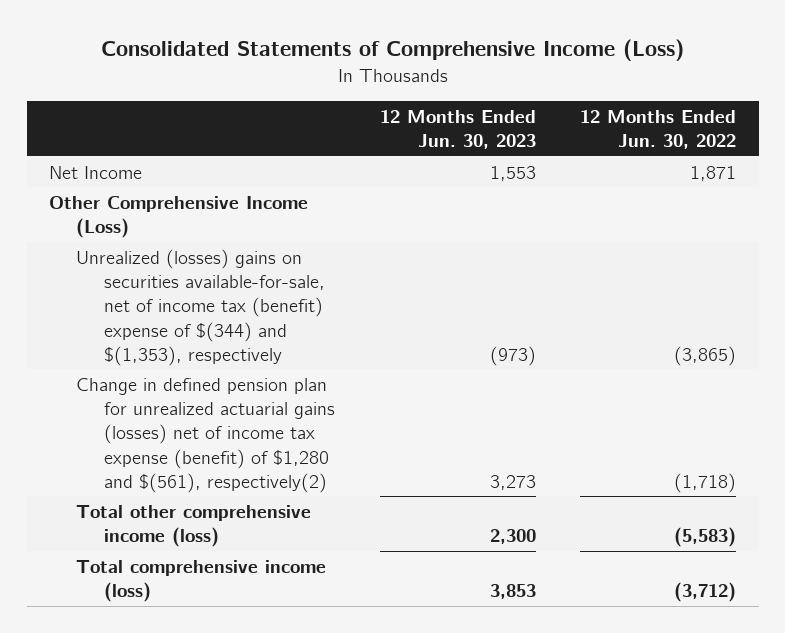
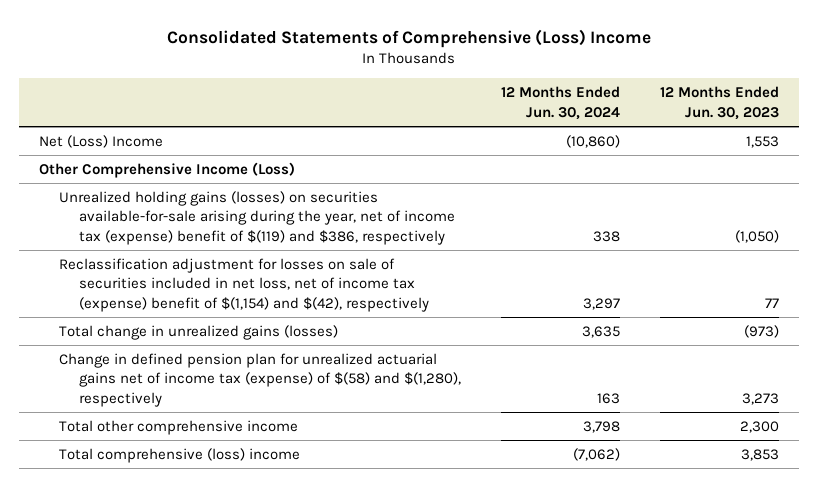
[100,39,684,62] Consolidated Statements of Comprehensive Income (Loss) -> [167,28,652,48] Consolidated Statements of Comprehensive (Loss) Income
[580,110,737,150] 12 Months Ended Jun. 30, 2022 -> none
none -> [501,86,621,120] 12 Months Ended Jun. 30, 2024
[49,165,143,179] Net Income -> [38,134,163,148] Net (Loss) Income
[76,248,325,366] Unrealized (losses) gains on securities available-for-sale, net of income tax (benefit) expense of $(344) and $(1,353), respectively -> [59,190,456,246] Unrealized holding gains (losses) on securities available-for-sale arising during the year, net of income tax (expense) benefit of $(119) and $386, respectively
[489,345,536,366] (973) -> [735,230,780,244] (1,050)
none -> [59,257,430,313] Reclassification adjustment for losses on sale of securities included in net loss, net of income tax (expense) benefit of $(1,154) and $(42), respectively
none -> [59,324,339,340] Total change in unrealized gains (losses)
[76,377,335,493] Change in defined pension plan for unrealized actuarial gains (losses) net of income tax expense (benefit) of $1,280 and $(561), respectively(2) -> [59,352,462,408] Change in defined pension plan for unrealized actuarial gains net of income tax (expense) of $(58) and $(1,280), respectively
[76,504,312,548] Total other comprehensive income (loss) -> [59,419,299,435] Total other comprehensive income
[76,559,327,603] Total comprehensive income (loss) -> [59,447,301,463] Total comprehensive (loss) income

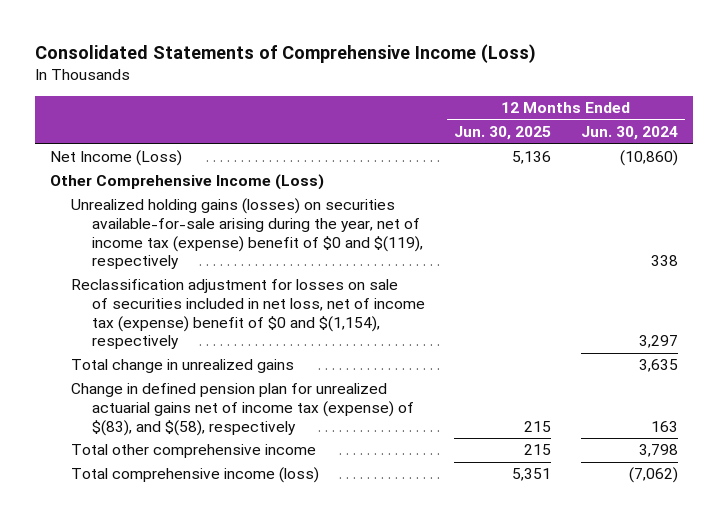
[167,28,652,48] Consolidated Statements of Comprehensive (Loss) Income -> [35,44,537,64] Consolidated Statements of Comprehensive Income (Loss)
[660,86,780,120] 12 Months Ended Jun. 30, 2023 -> none
none -> [454,126,552,141] Jun. 30, 2025
[38,134,163,148] Net (Loss) Income -> [50,150,183,167] Net Income (Loss)
[59,190,456,246] Unrealized holding gains (losses) on securities available-for-sale arising during the year, net of income tax (expense) benefit of $(119) and $386, respectively -> [70,198,423,270] Unrealized holding gains (losses) on securities available-for-sale arising during the year, net of income tax (expense) benefit of $0 and $(119), respectively
[59,257,430,313] Reclassification adjustment for losses on sale of securities included in net loss, net of income tax (expense) benefit of $(1,154) and $(42), respectively -> [70,279,425,350] Reclassification adjustment for losses on sale of securities included in net loss, net of income tax (expense) benefit of $0 and $(1,154), respectively
[59,324,339,340] Total change in unrealized gains (losses) -> [70,359,294,374] Total change in unrealized gains
[59,352,462,408] Change in defined pension plan for unrealized actuarial gains net of income tax (expense) of $(58) and $(1,280), respectively -> [70,383,414,436] Change in defined pension plan for unrealized actuarial gains net of income tax (expense) of $(83), and $(58), respectively
[59,447,301,463] Total comprehensive (loss) income -> [70,467,319,484] Total comprehensive income (loss)

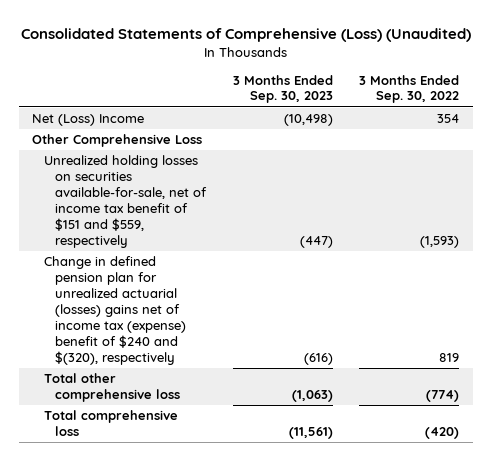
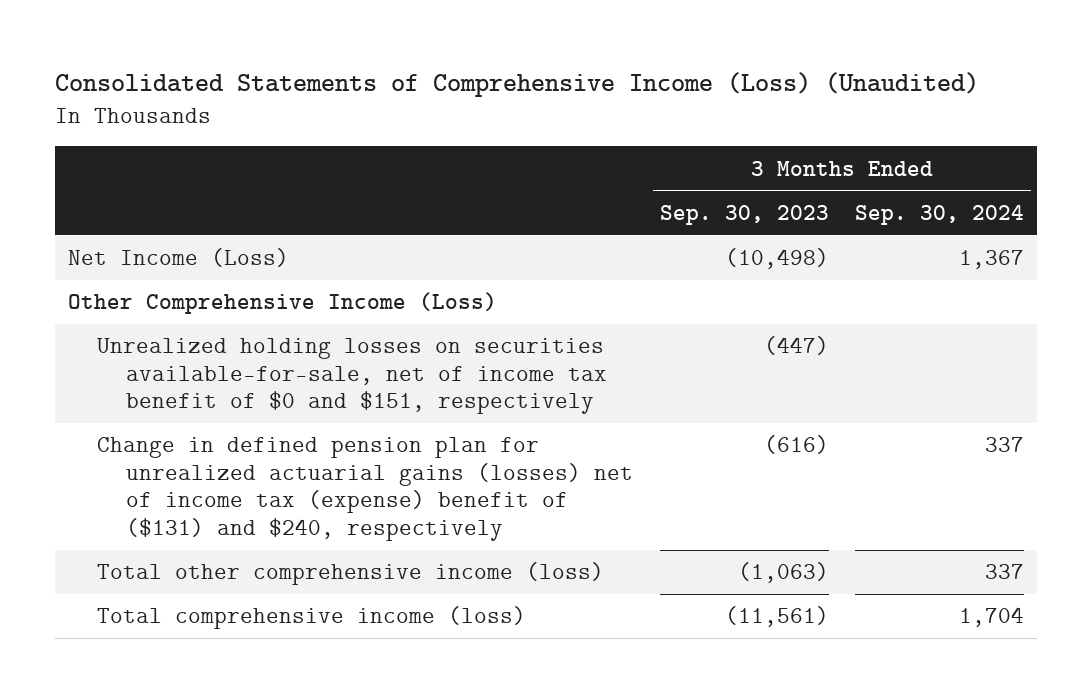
[20,28,471,43] Consolidated Statements of Comprehensive (Loss) (Unaudited) -> [54,72,979,98] Consolidated Statements of Comprehensive Income (Loss) (Unaudited)
[359,74,460,104] 3 Months Ended Sep. 30, 2022 -> none
none -> [855,204,1025,225] Sep. 30, 2024
[32,114,145,127] Net (Loss) Income -> [68,248,290,268] Net Income (Loss)
[32,134,203,148] Other Comprehensive Loss -> [68,292,498,315] Other Comprehensive Income (Loss)
[43,155,208,248] Unrealized holding losses on securities available-for-sale, net of income tax benefit of $151 and $559, respectively -> [97,338,608,415] Unrealized holding losses on securities available-for-sale, net of income tax benefit of $0 and $151, respectively
[43,256,187,365] Change in defined pension plan for unrealized actuarial (losses) gains net of income tax (expense) benefit of $240 and $(320), respectively -> [97,437,634,541] Change in defined pension plan for unrealized actuarial gains (losses) net of income tax (expense) benefit of ($131) and $240, respectively
[43,373,181,403] Total other comprehensive loss -> [97,562,605,586] Total other comprehensive income (loss)
[43,410,178,437] Total comprehensive loss -> [97,606,527,630] Total comprehensive income (loss)

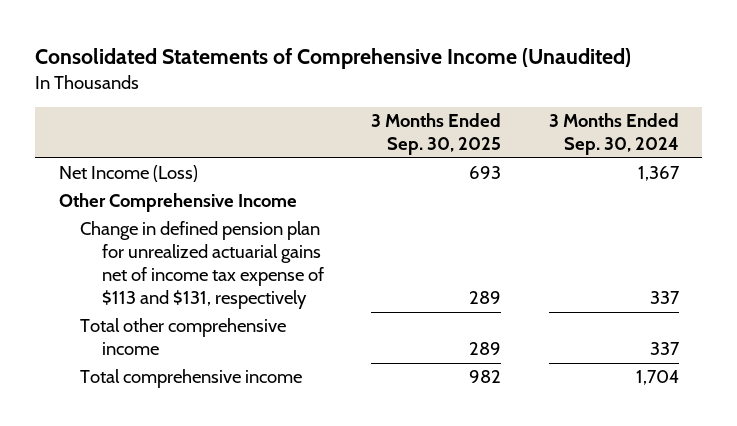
[54,72,979,98] Consolidated Statements of Comprehensive Income (Loss) (Unaudited) -> [34,47,631,69] Consolidated Statements of Comprehensive Income (Unaudited)
[659,204,829,225] Sep. 30, 2023 -> none
none -> [371,113,502,156] 3 Months Ended Sep. 30, 2025
[97,338,608,415] Unrealized holding losses on securities available-for-sale, net of income tax benefit of $0 and $151, respectively -> none
[68,292,498,315] Other Comprehensive Income (Loss) -> [58,193,297,213] Other Comprehensive Income
[97,437,634,541] Change in defined pension plan for unrealized actuarial gains (losses) net of income tax (expense) benefit of ($131) and $240, respectively -> [80,221,325,310] Change in defined pension plan for unrealized actuarial gains net of income tax expense of $113 and $131, respectively
[97,562,605,586] Total other comprehensive income (loss) -> [80,318,287,356] Total other comprehensive income
[97,606,527,630] Total comprehensive income (loss) -> [80,369,303,389] Total comprehensive income

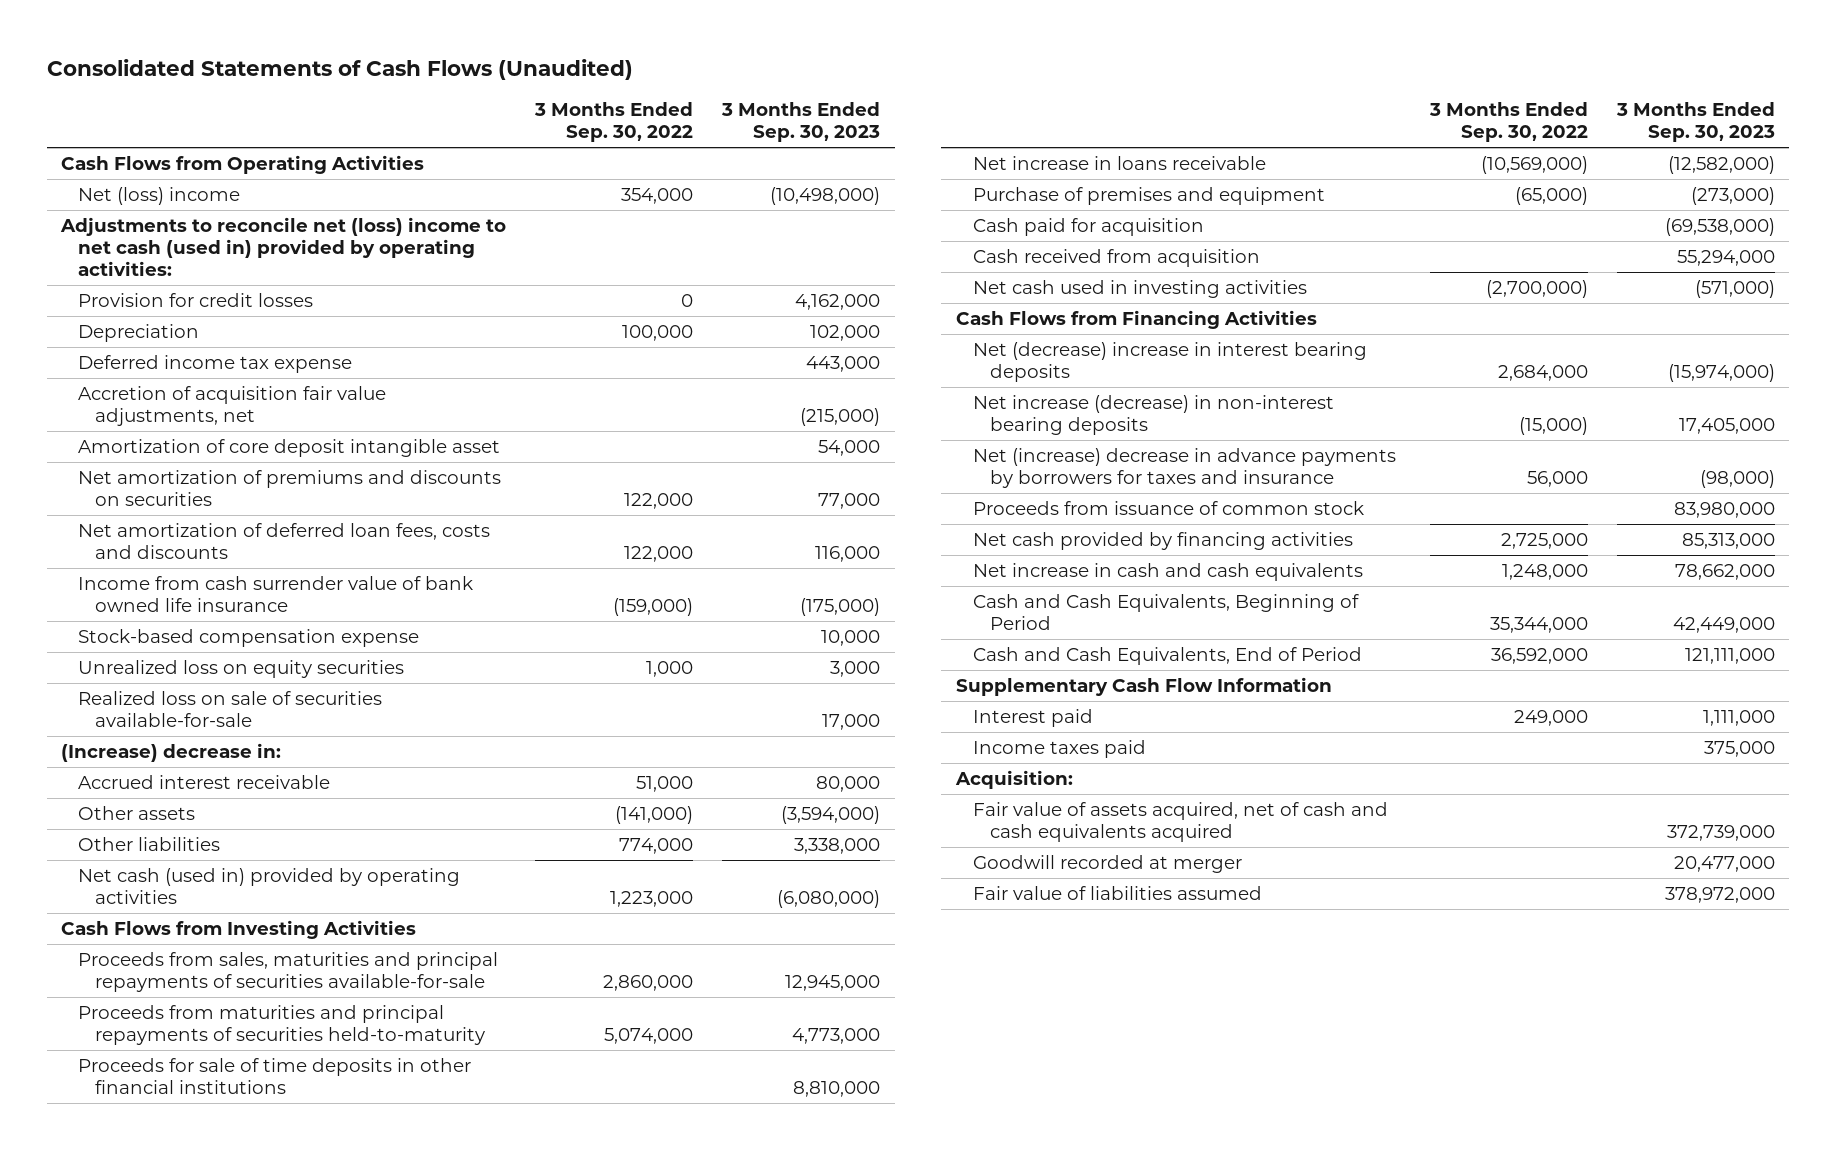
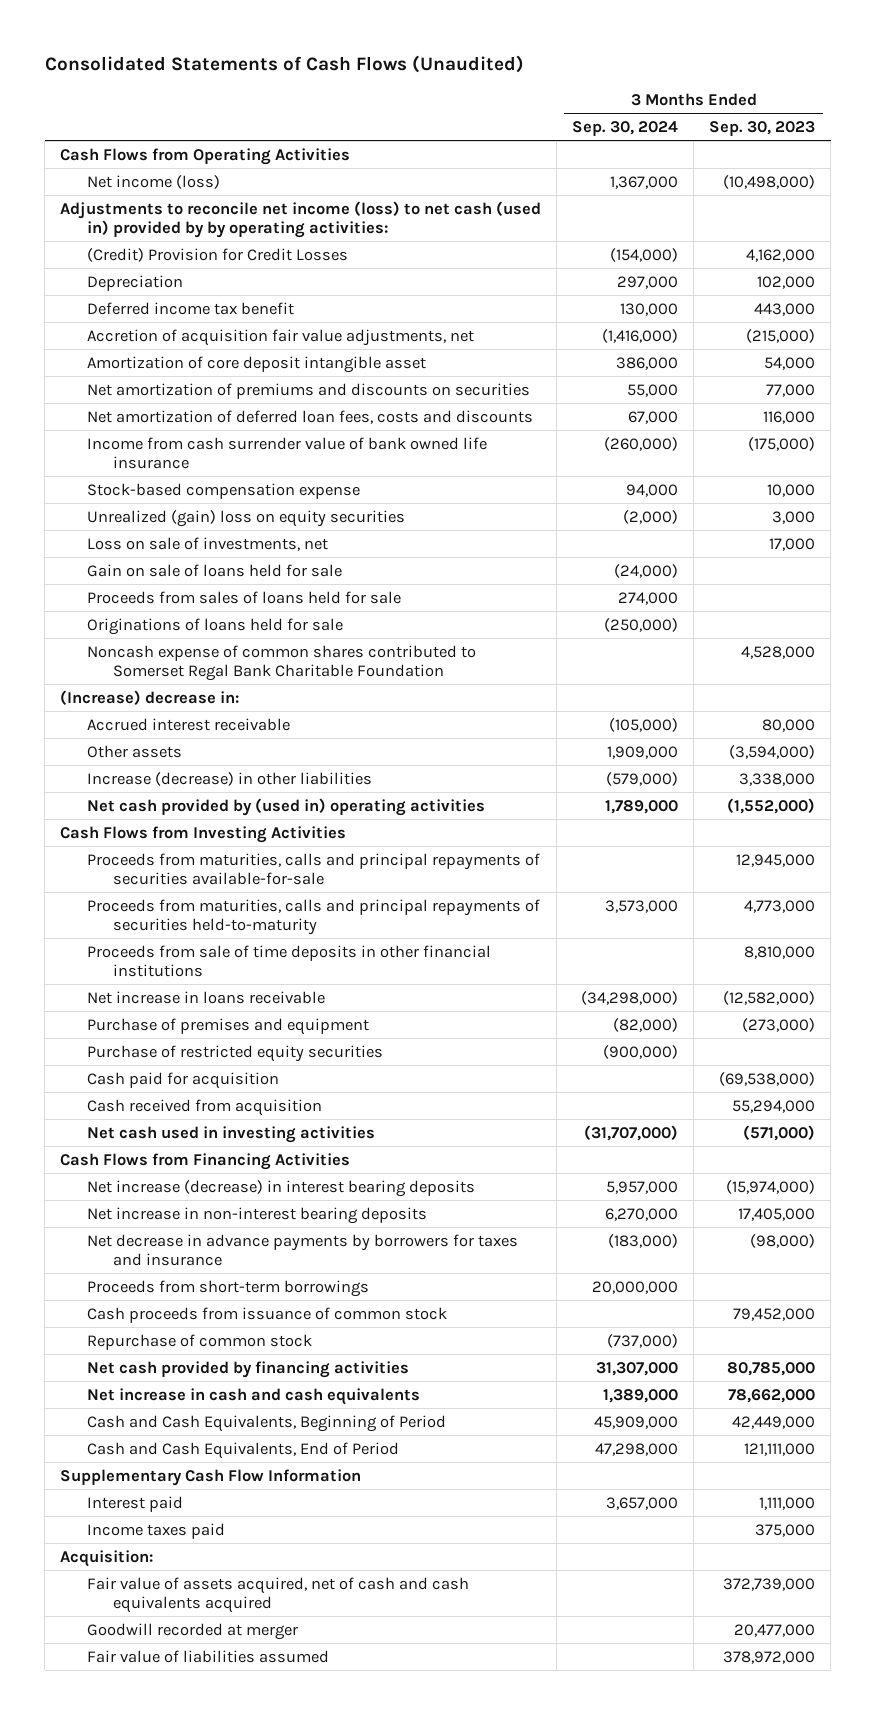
[534,102,694,143] 3 Months Ended Sep. 30, 2022 -> none
none -> [572,121,679,137] Sep. 30, 2024
[78,187,241,206] Net (loss) income -> [86,174,220,189] Net income (loss)
[60,217,507,276] Adjustments to reconcile net (loss) income to net cash (used in) provided by operating activities: -> [60,200,542,239] Adjustments to reconcile net income (loss) to net cash (used in) provided by by operating activities:
[78,293,314,308] Provision for credit losses -> [86,247,348,262] (Credit) Provision for Credit Losses
[78,355,353,374] Deferred income tax expense -> [86,301,294,315] Deferred income tax benefit
[78,691,383,727] Realized loss on sale of securities available-for-sale -> none
[78,660,405,679] Unrealized loss on equity securities -> [86,509,405,527] Unrealized (gain) loss on equity securities
none -> [86,536,328,551] Loss on sale of investments, net
none -> [86,563,342,577] Gain on sale of loans held for sale
none -> [86,590,401,604] Proceeds from sales of loans held for sale
none -> [86,617,343,635] Originations of loans held for sale
none -> [86,644,476,682] Noncash expense of common shares contributed to Somerset Regal Bank Charitable Foundation
[78,837,221,852] Other liabilities -> [86,771,372,786] Increase (decrease) in other liabilities
[78,868,461,904] Net cash (used in) provided by operating activities -> [86,797,485,816] Net cash provided by (used in) operating activities
[777,889,881,908] (6,080,000) -> [727,797,816,814] (1,552,000)
[78,952,499,992] Proceeds from sales, maturities and principal repayments of securities available-for-sale -> [86,852,540,886] Proceeds from maturities, calls and principal repayments of securities available-for-sale
[78,1005,486,1045] Proceeds from maturities and principal repayments of securities held-to-maturity -> [86,898,540,936] Proceeds from maturities, calls and principal repayments of securities held-to-maturity
[78,1058,472,1094] Proceeds for sale of time deposits in other financial institutions -> [86,944,491,978] Proceeds from sale of time deposits in other financial institutions
none -> [86,1044,383,1062] Purchase of restricted equity securities
[972,342,1367,382] Net (decrease) increase in interest bearing deposits -> [86,1179,475,1197] Net increase (decrease) in interest bearing deposits
[972,395,1334,435] Net increase (decrease) in non-interest bearing deposits -> [86,1206,427,1224] Net increase in non-interest bearing deposits
[972,448,1396,488] Net (increase) decrease in advance payments by borrowers for taxes and insurance -> [86,1233,518,1267] Net decrease in advance payments by borrowers for taxes and insurance
none -> [86,1279,369,1297] Proceeds from short-term borrowings
[972,501,1364,516] Proceeds from issuance of common stock -> [86,1306,447,1323] Cash proceeds from issuance of common stock
[1673,502,1775,519] 83,980,000 -> [733,1307,816,1321] 79,452,000
none -> [86,1333,312,1350] Repurchase of common stock
[1681,533,1775,550] 85,313,000 -> [727,1361,816,1376] 80,785,000

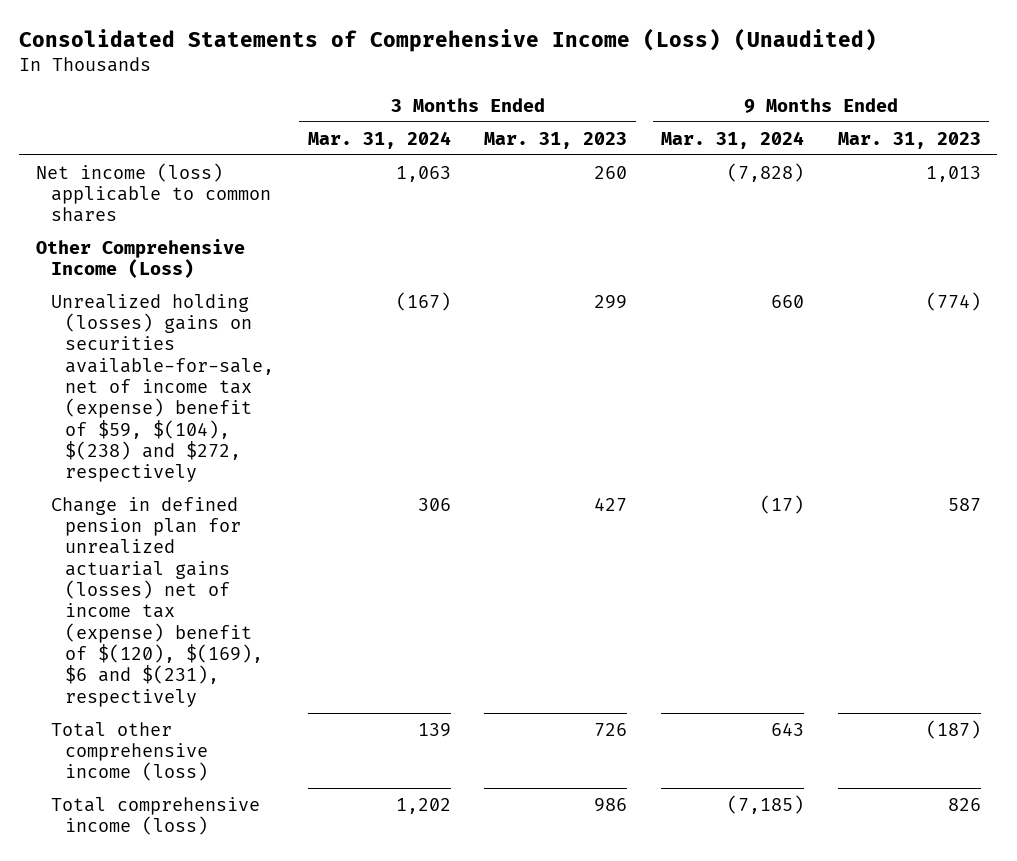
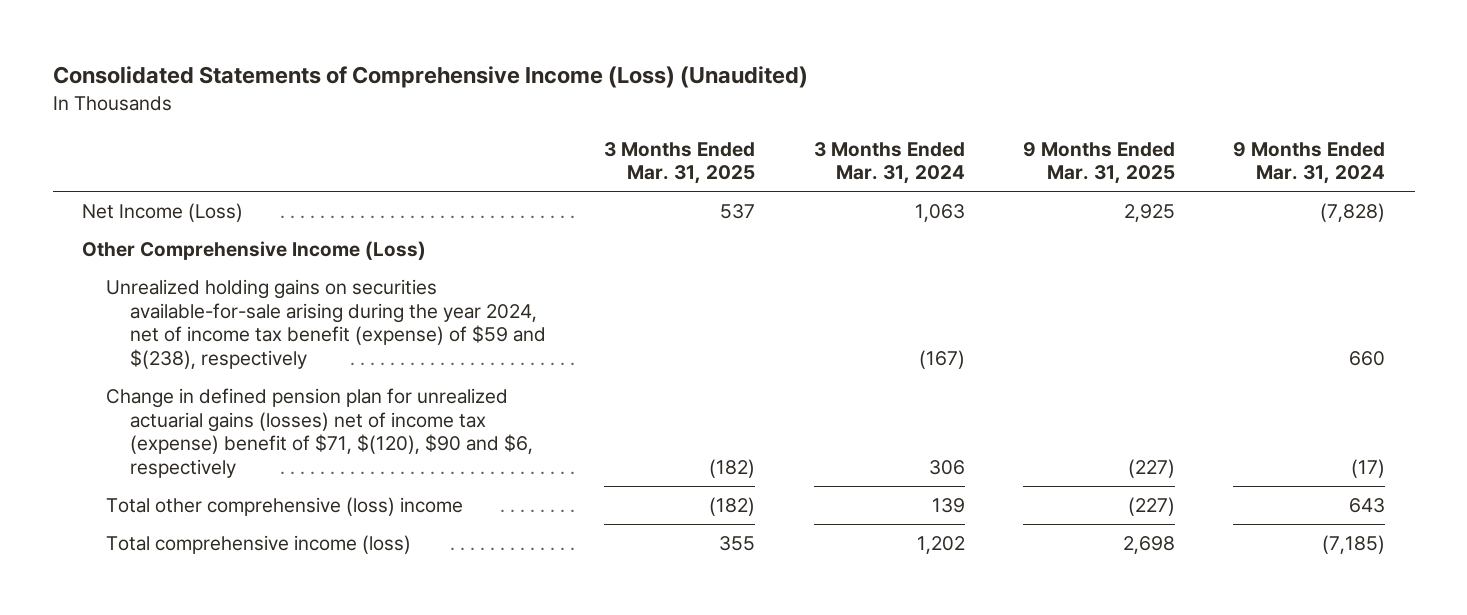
[484,131,628,149] Mar. 31, 2023 -> none
[837,131,981,149] Mar. 31, 2023 -> none
none -> [604,141,756,185] 3 Months Ended Mar. 31, 2025
none -> [1023,141,1176,185] 9 Months Ended Mar. 31, 2025
[36,162,271,223] Net income (loss) applicable to common shares -> [81,203,243,223] Net Income (Loss)
[50,293,275,483] Unrealized holding (losses) gains on securities available-for-sale, net of income tax (expense) benefit of $59, $(104), $(238) and $272, respectively -> [106,279,547,369] Unrealized holding gains on securities available-for-sale arising during the year 2024, net of income tax benefit (expense) of $59 and $(238), respectively
[50,496,264,707] Change in defined pension plan for unrealized actuarial gains (losses) net of income tax (expense) benefit of $(120), $(169), $6 and $(231), respectively -> [106,388,534,478] Change in defined pension plan for unrealized actuarial gains (losses) net of income tax (expense) benefit of $71, $(120), $90 and $6, respectively
[50,721,209,782] Total other comprehensive income (loss) -> [106,497,464,517] Total other comprehensive (loss) income

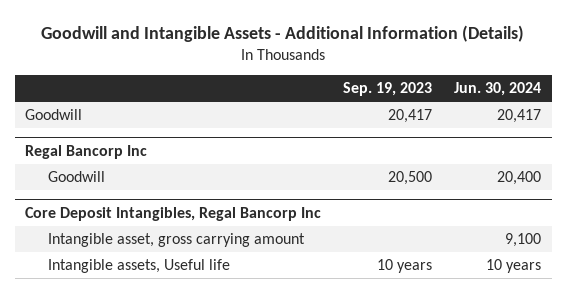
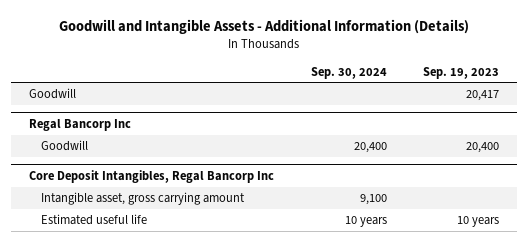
[454,82,542,97] Jun. 30, 2024 -> none
none -> [310,66,387,79] Sep. 30, 2024
[388,170,433,185] 20,500 -> [466,142,500,154] 20,400
[48,258,231,273] Intangible assets, Useful life -> [40,214,147,226] Estimated useful life

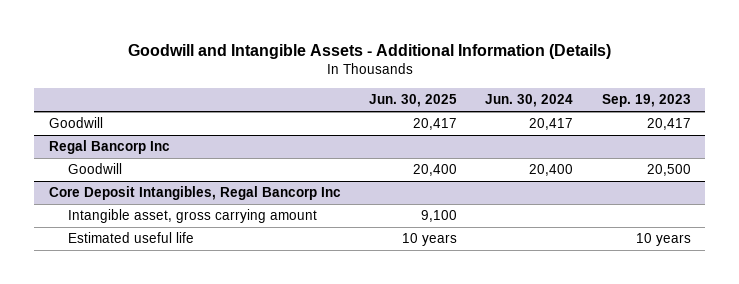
[310,66,387,79] Sep. 30, 2024 -> none
none -> [368,94,457,108] Jun. 30, 2025
none -> [485,94,574,108] Jun. 30, 2024
[466,142,500,154] 20,400 -> [646,164,691,177] 20,500

